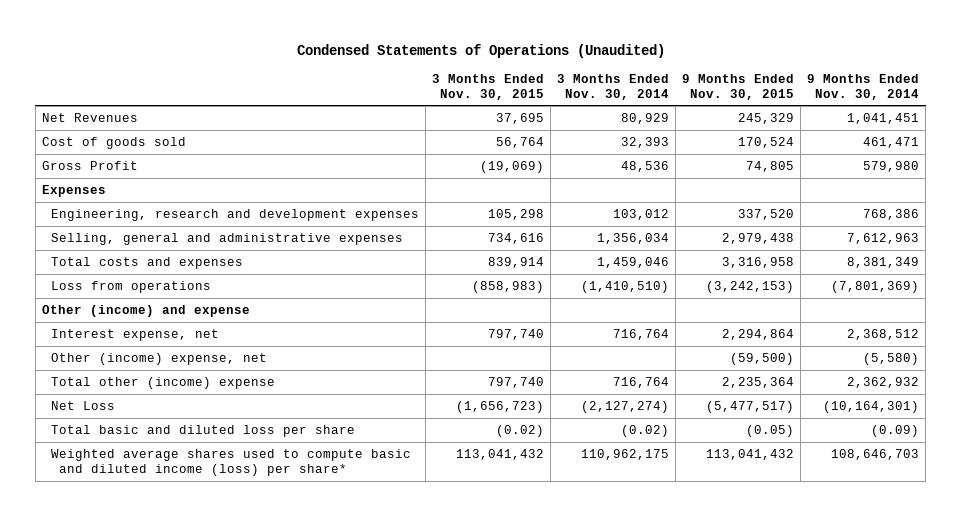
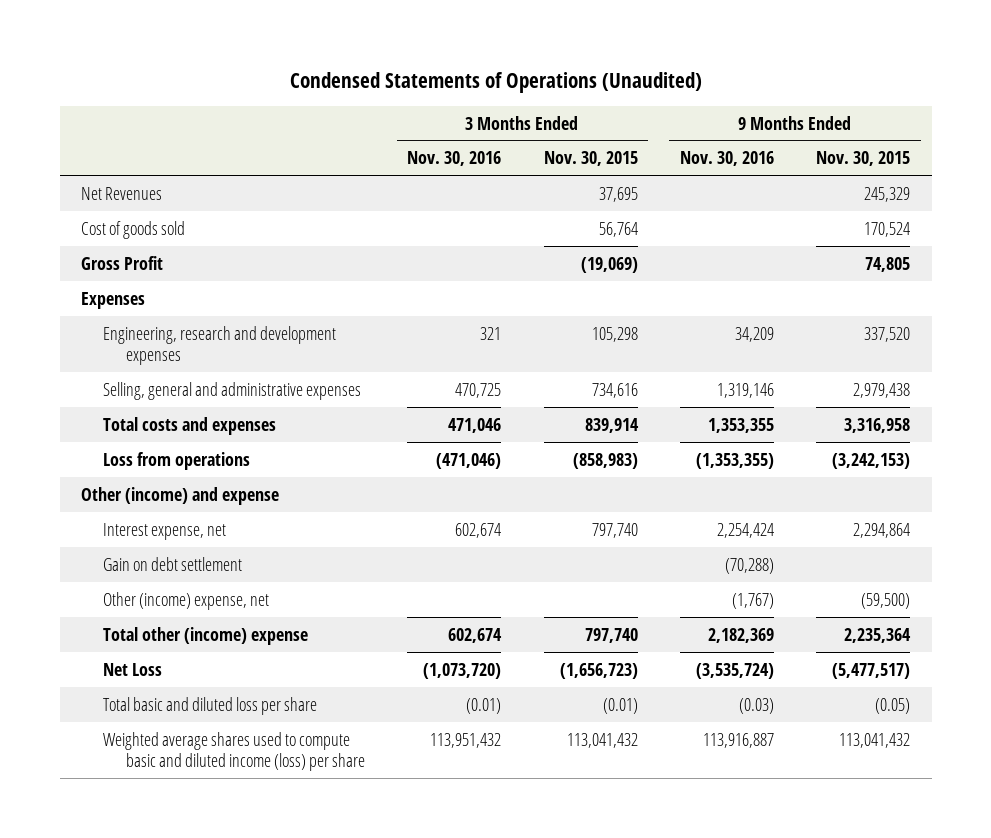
[556,73,669,100] 3 Months Ended Nov. 30, 2014 -> none
[807,73,920,100] 9 Months Ended Nov. 30, 2014 -> none
none -> [407,151,502,167] Nov. 30, 2016
none -> [679,151,774,167] Nov. 30, 2016
none -> [103,556,243,571] Gain on debt settlement
[495,424,544,437] (0.02) -> [602,697,638,714] (0.01)
[50,448,411,476] Weighted average shares used to compute basic and diluted income (loss) per share* -> [103,731,365,772] Weighted average shares used to compute basic and diluted income (loss) per share

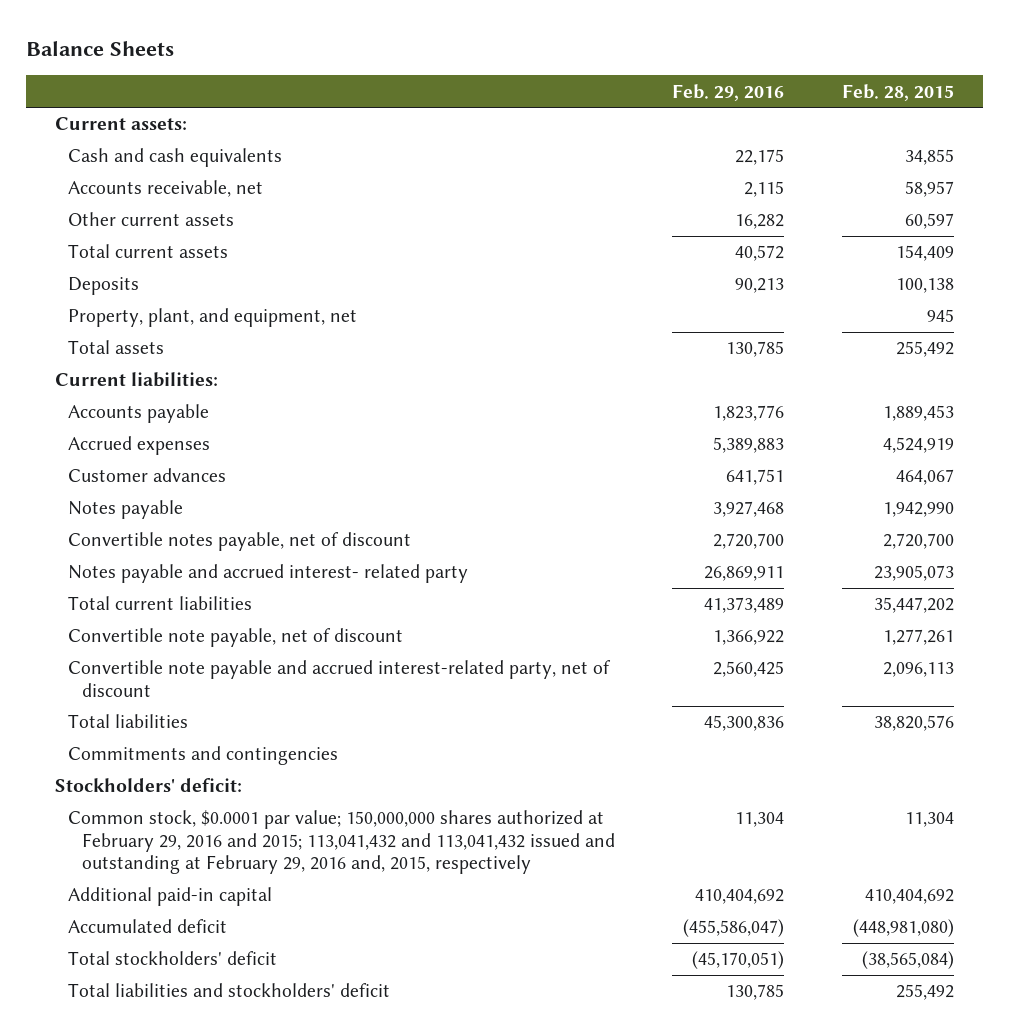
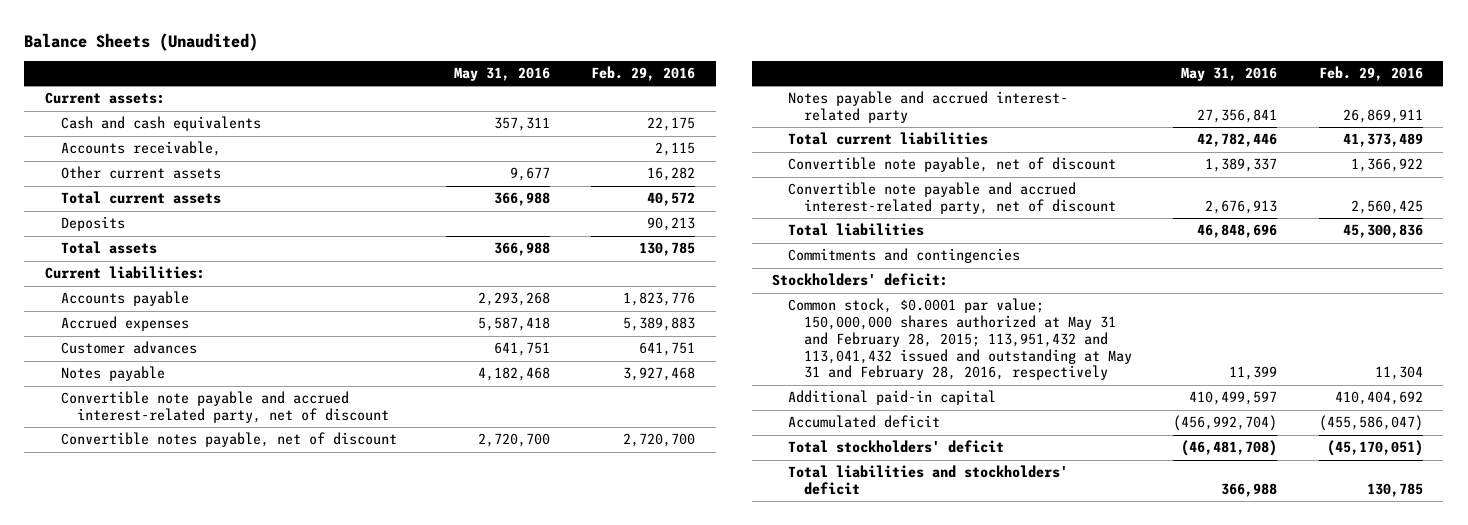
[26,41,175,57] Balance Sheets -> [24,32,259,51] Balance Sheets (Unaudited)
[841,83,954,101] Feb. 28, 2015 -> none
none -> [453,67,550,82] May 31, 2016
[68,180,264,198] Accounts receivable, net -> [60,141,221,157] Accounts receivable,
[68,308,358,328] Property, plant, and equipment, net -> none
none -> [60,391,389,424] Convertible note payable and accrued interest-related party, net of discount
[68,810,615,874] Common stock, $0.0001 par value; 150,000,000 shares authorized at February 29, 2016 and 2015; 113,041,432 and 113,041,432 issued and outstanding at February 29, 2016 and, 2015, respectively -> [788,298,1132,381] Common stock, $0.0001 par value; 150,000,000 shares authorized at May 31 and February 28, 2015; 113,951,432 and 113,041,432 issued and outstanding at May 31 and February 28, 2016, respectively

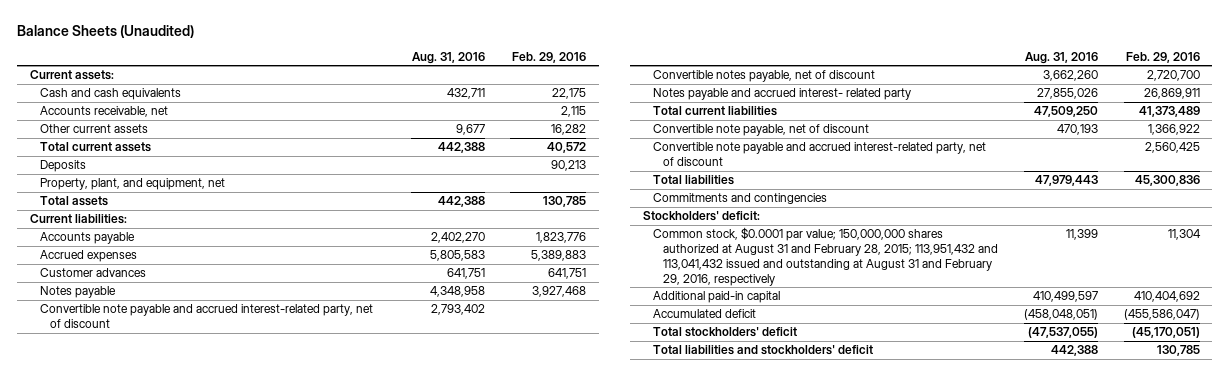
[453,67,550,82] May 31, 2016 -> none
none -> [411,52,485,65] Aug. 31, 2016
[60,141,221,157] Accounts receivable, -> [39,106,168,118] Accounts receivable, net
none -> [39,178,225,191] Property, plant, and equipment, net
[788,298,1132,381] Common stock, $0.0001 par value; 150,000,000 shares authorized at May 31 and February 28, 2015; 113,951,432 and 113,041,432 issued and outstanding at May 31 and February 28, 2016, respectively -> [652,227,998,286] Common stock, $0.0001 par value; 150,000,000 shares authorized at August 31 and February 28, 2015; 113,951,432 and 113,041,432 issued and outstanding at August 31 and February 29, 2016, respectively

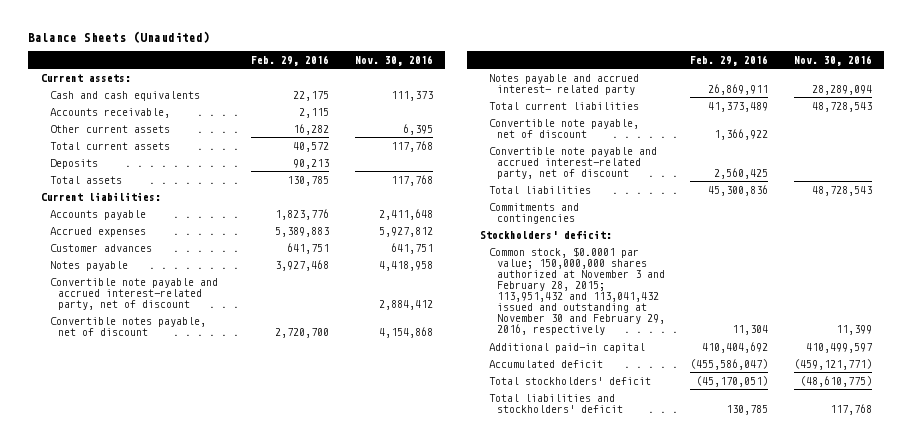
[411,52,485,65] Aug. 31, 2016 -> none
none -> [354,54,433,66] Nov. 30, 2016
[39,106,168,118] Accounts receivable, net -> [49,107,170,118] Accounts receivable,
[39,178,225,191] Property, plant, and equipment, net -> none
[652,227,998,286] Common stock, $0.0001 par value; 150,000,000 shares authorized at August 31 and February 28, 2015; 113,951,432 and 113,041,432 issued and outstanding at August 31 and February 29, 2016, respectively -> [488,246,666,336] Common stock, $0.0001 par value; 150,000,000 shares authorized at November 3 and February 28, 2015; 113,951,432 and 113,041,432 issued and outstanding at November 30 and February 29, 2016, respectively

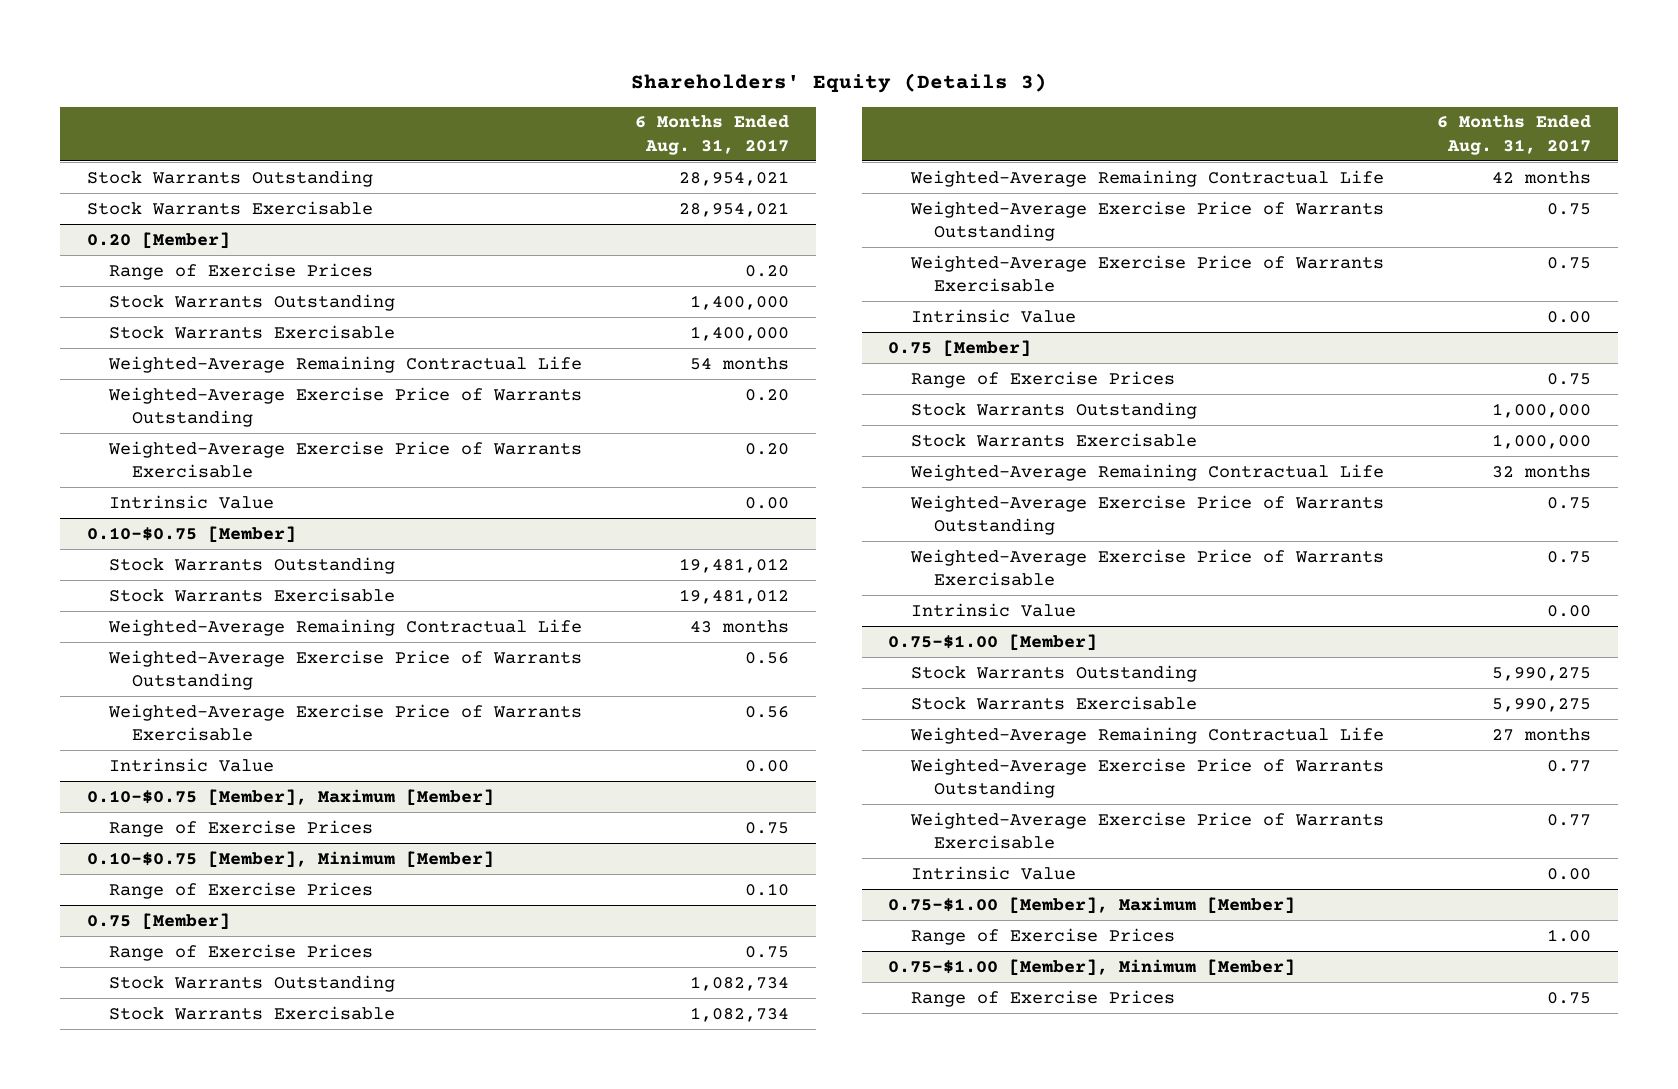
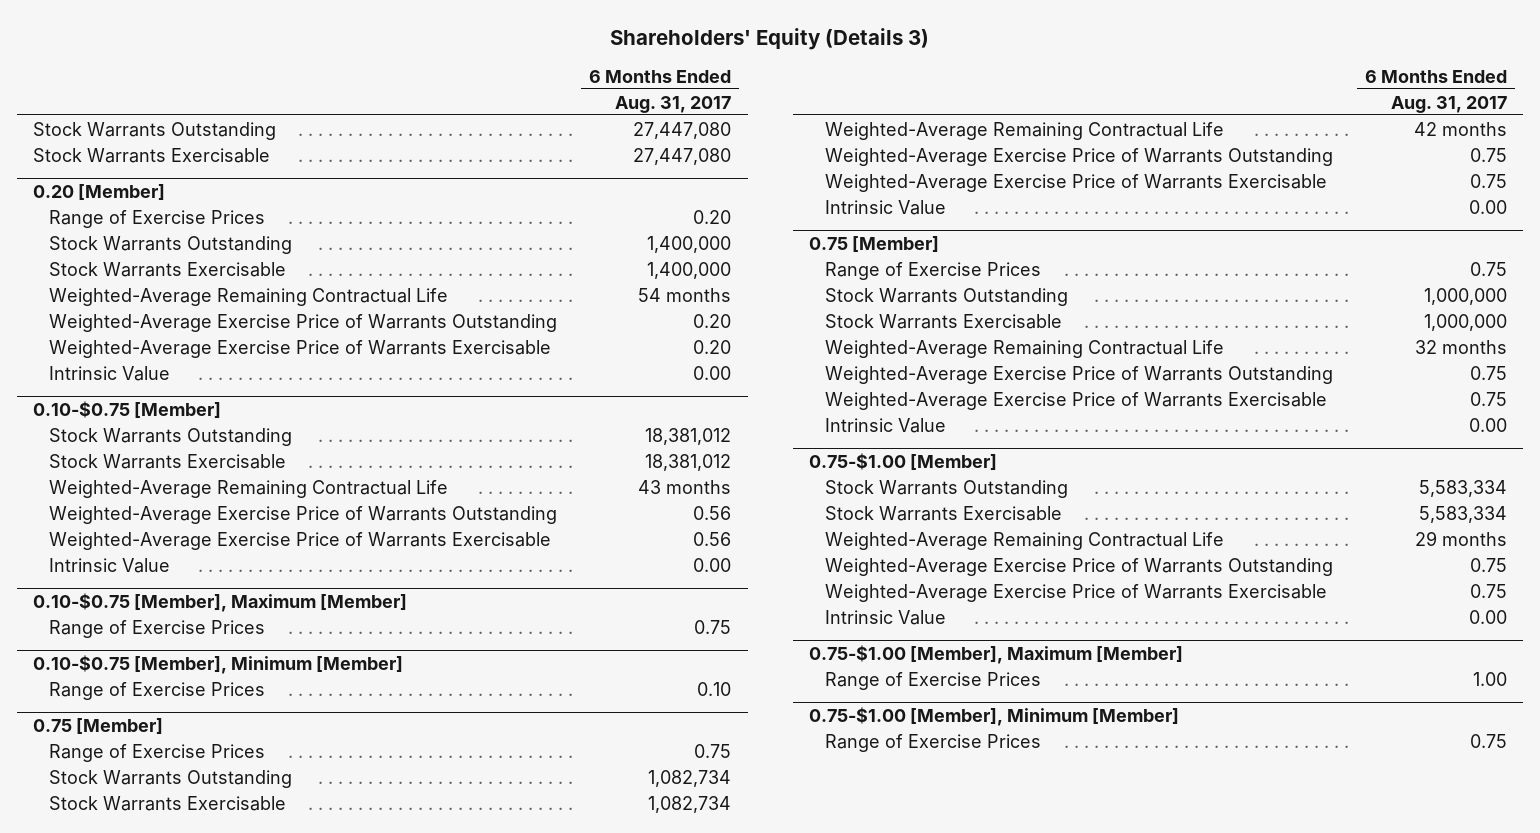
[679,170,790,186] 28,954,021 -> [633,121,732,139] 27,447,080
[679,201,790,217] 28,954,021 -> [633,147,732,165] 27,447,080
[679,557,790,573] 19,481,012 -> [645,427,732,445] 18,381,012
[679,588,790,604] 19,481,012 -> [645,453,732,471] 18,381,012
[1492,666,1592,681] 5,990,275 -> [1418,479,1507,497] 5,583,334
[1492,697,1592,712] 5,990,275 -> [1418,505,1507,523] 5,583,334
[1492,727,1592,741] 27 months -> [1414,530,1507,546] 29 months
[1547,759,1592,772] 0.77 -> [1469,557,1507,572] 0.75
[1547,813,1592,826] 0.77 -> [1469,583,1507,598] 0.75

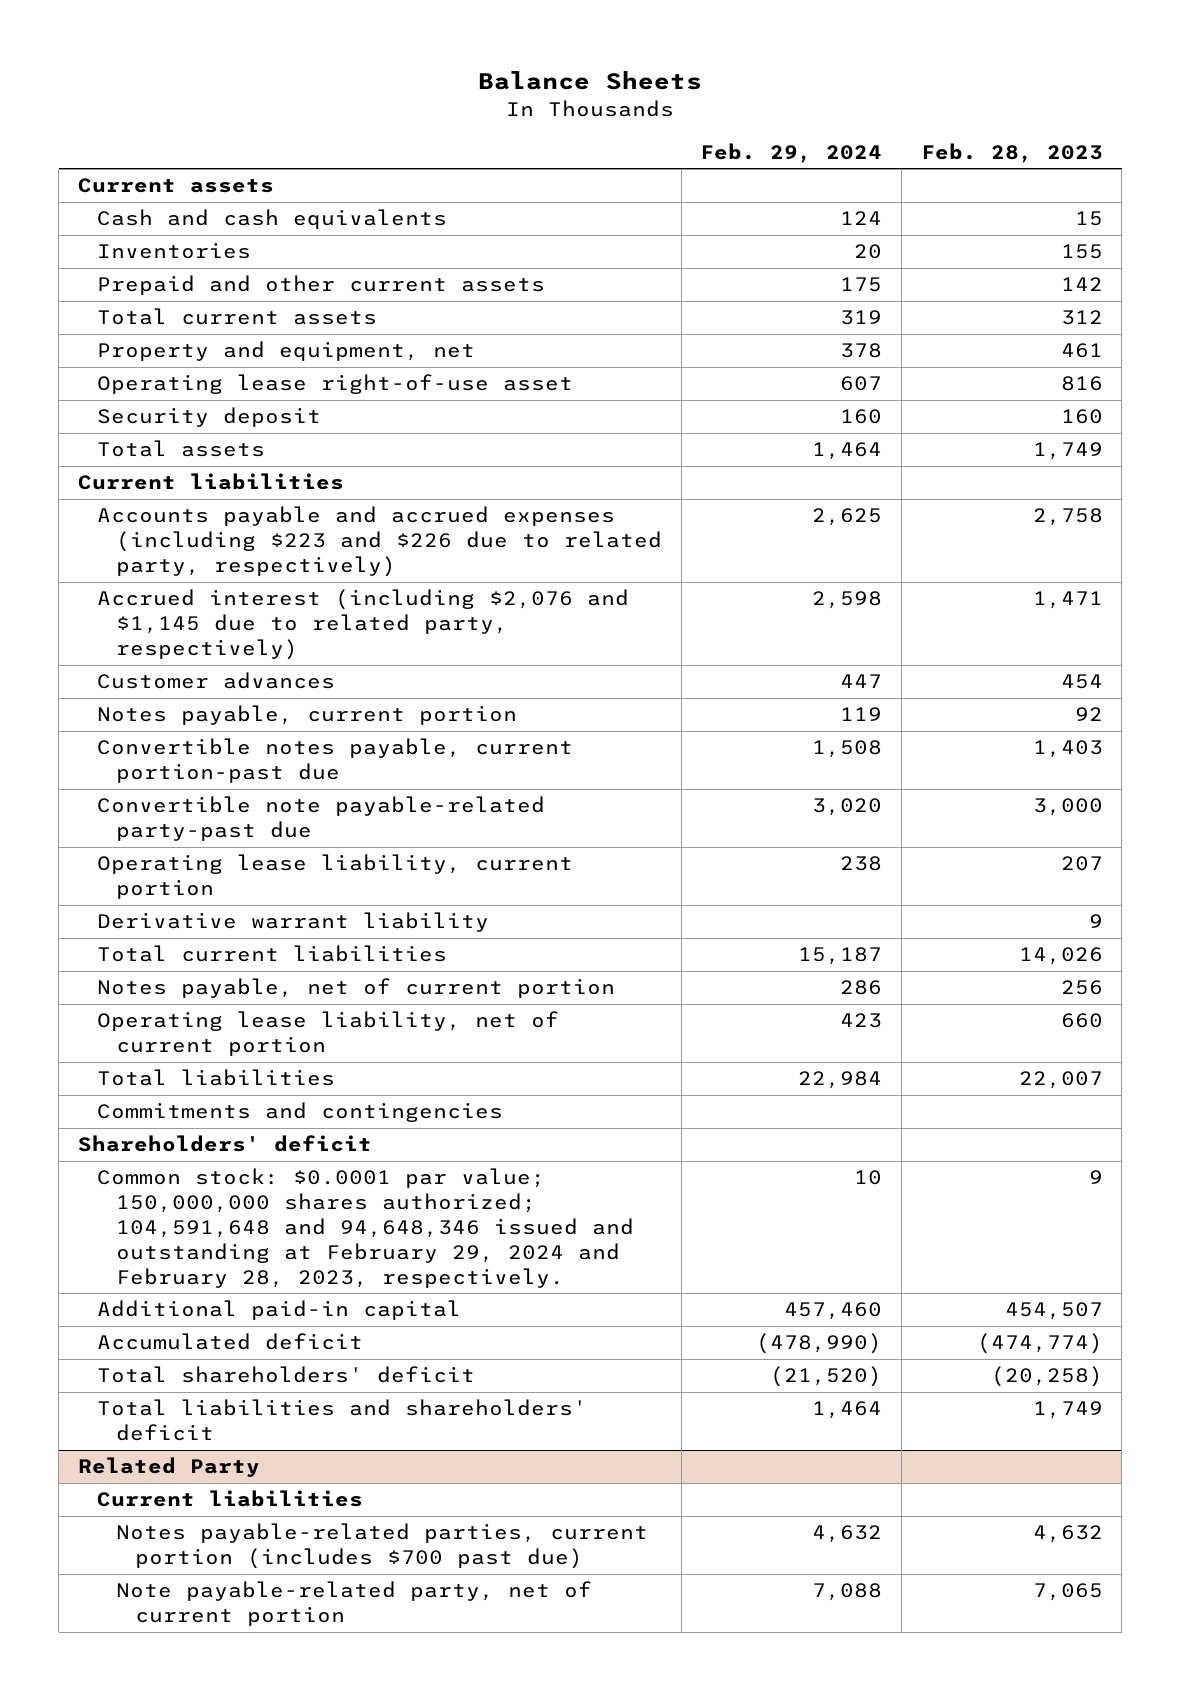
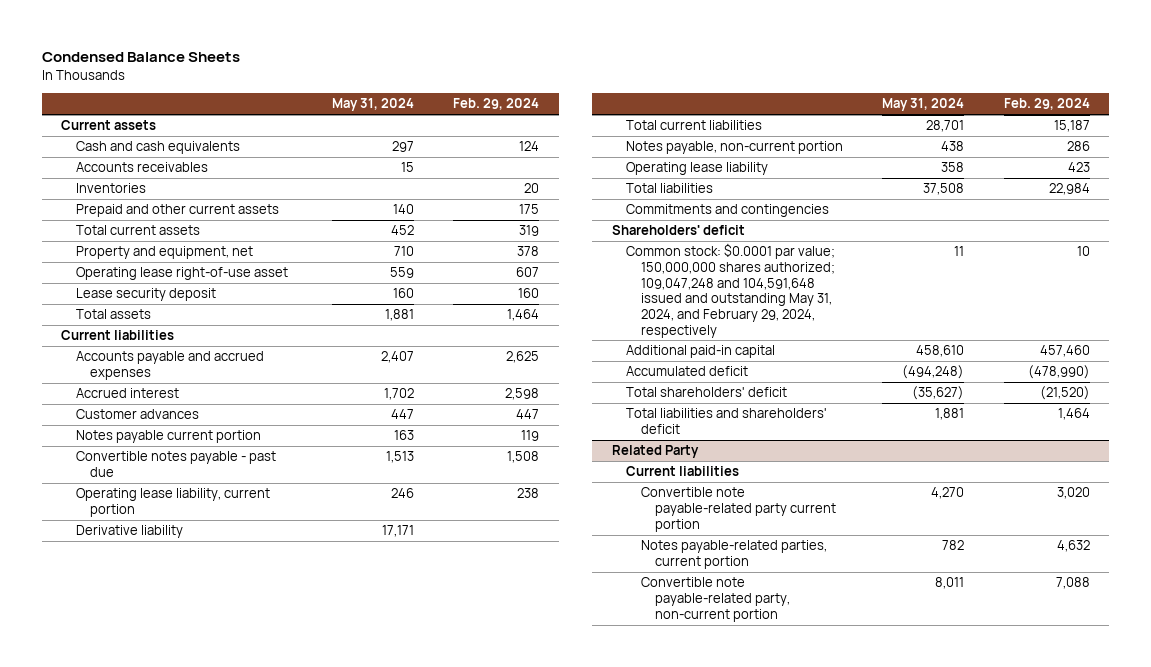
[478,71,703,91] Balance Sheets -> [41,51,240,62] Condensed Balance Sheets
[920,142,1103,163] Feb. 28, 2023 -> none
none -> [332,98,415,112] May 31, 2024
none -> [75,162,208,173] Accounts receivables
[96,407,321,428] Security deposit -> [75,288,216,302] Lease security deposit
[96,506,662,578] Accounts payable and accrued expenses (including $223 and $226 due to related party, respectively) -> [75,351,264,381] Accounts payable and accrued expenses
[96,589,629,661] Accrued interest (including $2,076 and $1,145 due to related party, respectively) -> [75,388,179,399] Accrued interest
[96,796,545,842] Convertible note payable-related party-past due -> none
[96,705,517,726] Notes payable, current portion -> [75,430,261,444] Notes payable current portion
[96,738,573,784] Convertible notes payable, current portion-past due -> [75,451,276,478] Convertible notes payable - past due
[96,912,489,933] Derivative warrant liability -> [75,525,183,539] Derivative liability
[96,978,615,999] Notes payable, net of current portion -> [626,141,844,155] Notes payable, non-current portion
[96,1011,559,1057] Operating lease liability, net of current portion -> [626,162,769,176] Operating lease liability
[96,1168,634,1288] Common stock: $0.0001 par value; 150,000,000 shares authorized; 104,591,648 and 94,648,346 issued and outstanding at February 29, 2024 and February 28, 2023, respectively. -> [626,243,836,338] Common stock: $0.0001 par value; 150,000,000 shares authorized; 109,047,248 and 104,591,648 issued and outstanding May 31, 2024, and February 29, 2024, respectively
none -> [640,487,837,532] Convertible note payable-related party current portion
[115,1523,648,1570] Notes payable-related parties, current portion (includes $700 past due) -> [640,540,827,570] Notes payable-related parties, current portion
[115,1581,592,1627] Note payable-related party, net of current portion -> [640,577,791,622] Convertible note payable-related party, non-current portion

